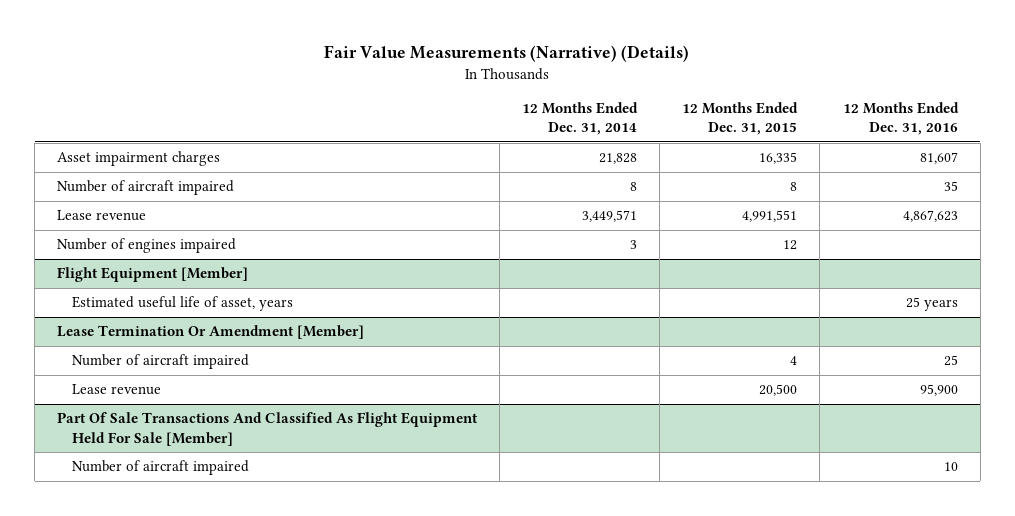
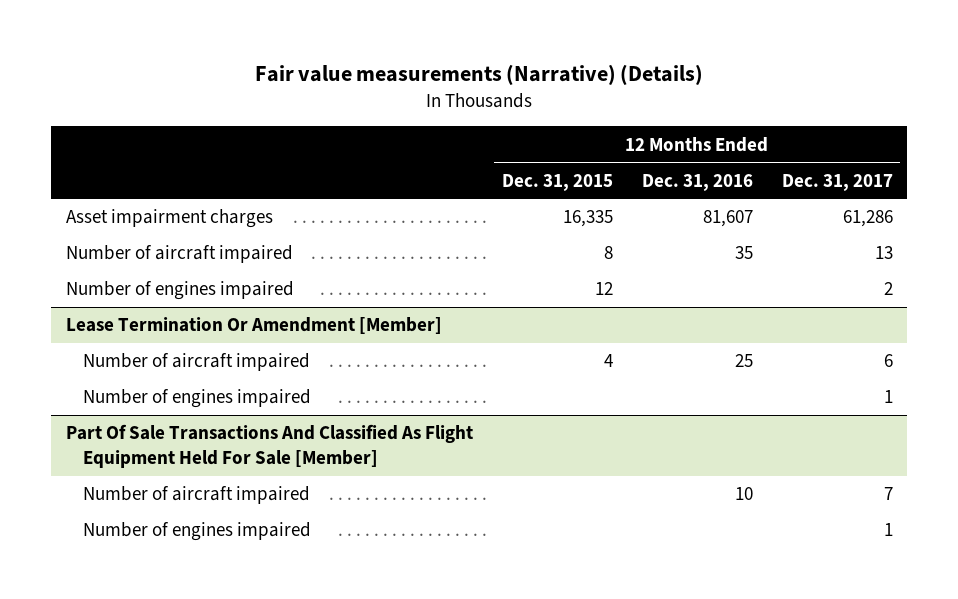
[324,45,690,63] Fair Value Measurements (Narrative) (Details) -> [255,64,704,86] Fair value measurements (Narrative) (Details)
[522,102,639,136] 12 Months Ended Dec. 31, 2014 -> none
none -> [781,173,893,191] Dec. 31, 2017
[57,210,147,222] Lease revenue -> none
[57,267,249,283] Flight Equipment [Member] -> none
[72,296,294,312] Estimated useful life of asset, years -> none
[72,384,162,396] Lease revenue -> none
none -> [83,389,312,409] Number of engines impaired
none -> [83,522,312,542] Number of engines impaired

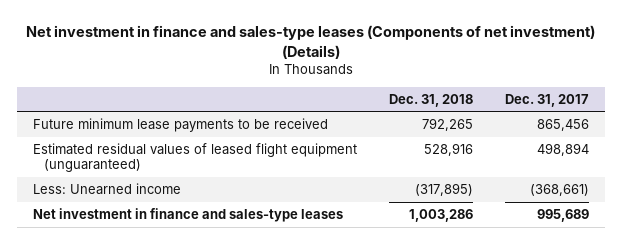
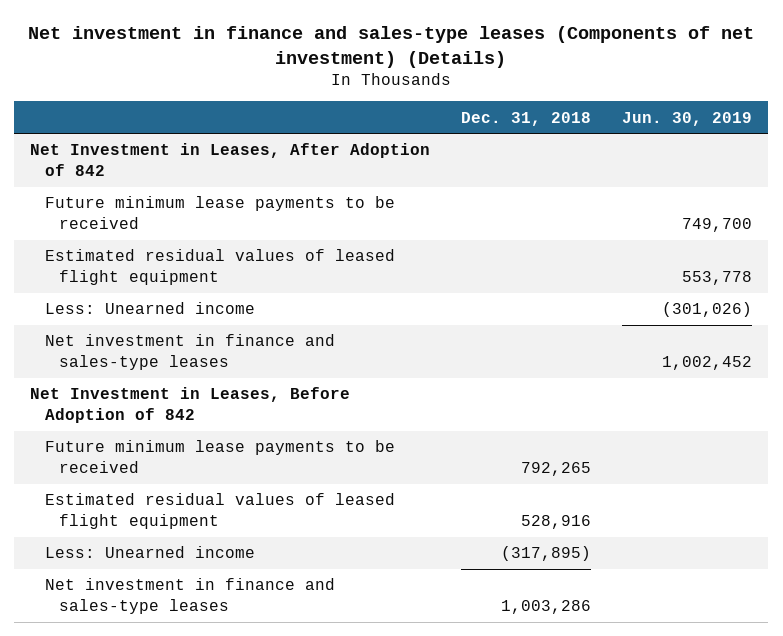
[504,93,589,107] Dec. 31, 2017 -> none
none -> [622,111,753,126] Jun. 30, 2019
none -> [30,143,431,176] Net Investment in Leases, After Adoption of 842
none -> [44,196,395,229] Future minimum lease payments to be received
none -> [44,249,395,285] Estimated residual values of leased flight equipment
none -> [44,302,255,315] Less: Unearned income
none -> [44,334,335,370] Net investment in finance and sales-type leases
none -> [30,387,351,423] Net Investment in Leases, Before Adoption of 842
[33,142,358,173] Estimated residual values of leased flight equipment (unguaranteed) -> [44,493,395,529] Estimated residual values of leased flight equipment

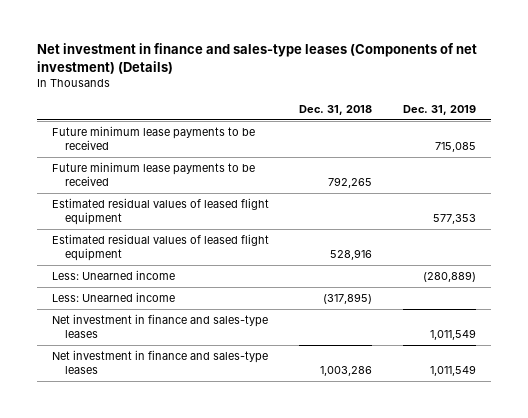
[622,111,753,126] Jun. 30, 2019 -> none
none -> [402,104,476,115] Dec. 31, 2019
[30,143,431,176] Net Investment in Leases, After Adoption of 842 -> none
[30,387,351,423] Net Investment in Leases, Before Adoption of 842 -> none
[44,249,395,285] Estimated residual values of leased flight equipment -> [52,197,270,225] Estimated residual values of leased flight equipment
[44,302,255,315] Less: Unearned income -> [52,269,176,280] Less: Unearned income
[44,334,335,370] Net investment in finance and sales-type leases -> [52,313,269,338] Net investment in finance and sales-type leases

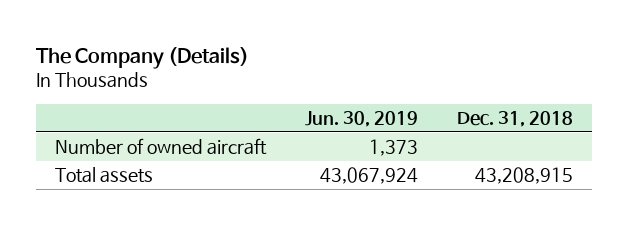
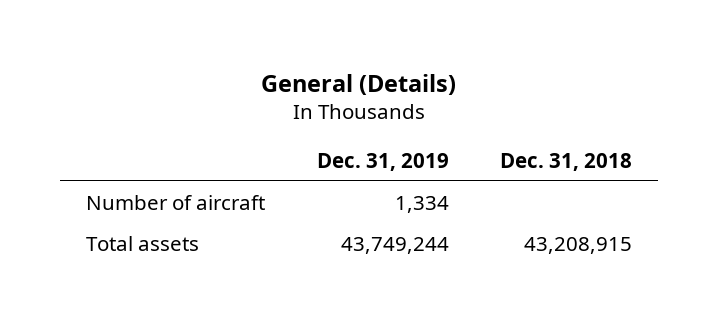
[36,47,250,70] The Company (Details) -> [261,73,457,95] General (Details)
[305,110,419,127] Jun. 30, 2019 -> none
none -> [316,152,449,171] Dec. 31, 2019
[55,138,268,156] Number of owned aircraft -> [85,194,265,210] Number of aircraft

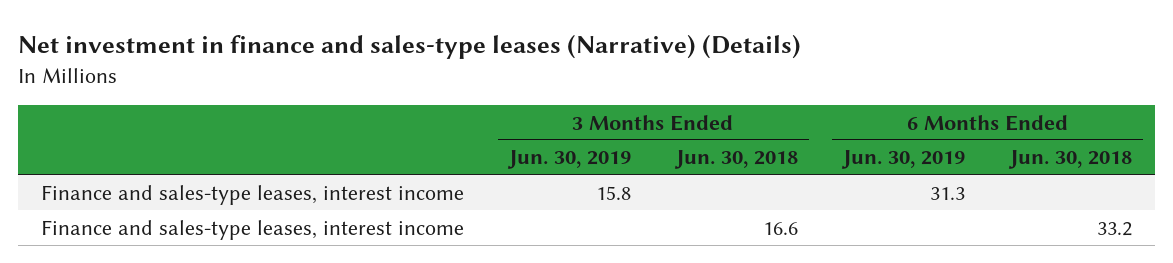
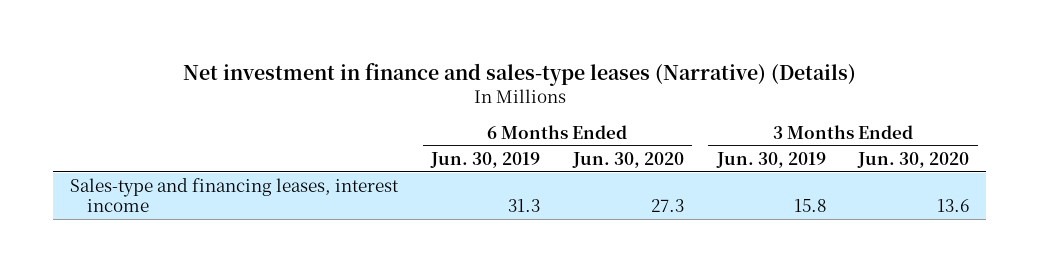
[673,150,798,170] Jun. 30, 2018 -> none
[1008,150,1133,170] Jun. 30, 2018 -> none
none -> [571,152,684,169] Jun. 30, 2020
none -> [857,152,970,169] Jun. 30, 2020
[40,219,464,240] Finance and sales-type leases, interest income -> none
[40,184,464,205] Finance and sales-type leases, interest income -> [69,178,399,213] Sales-type and financing leases, interest income

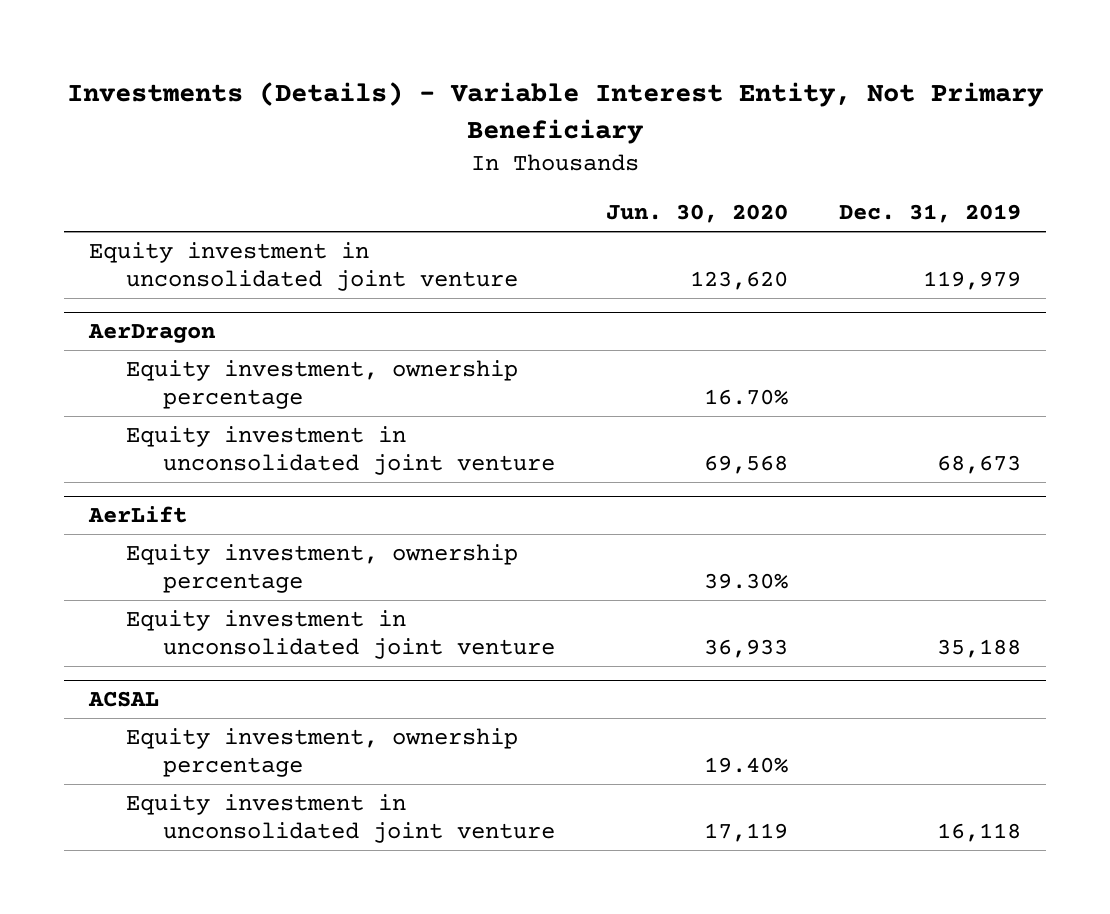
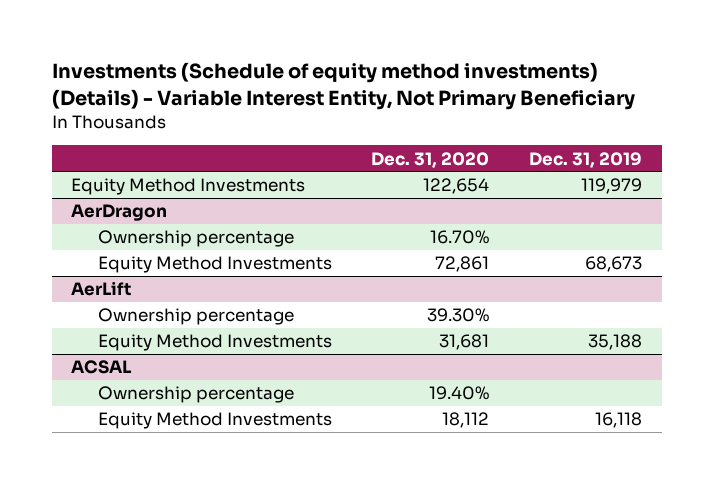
[67,81,1044,144] Investments (Details) - Variable Interest Entity, Not Primary Beneficiary -> [51,62,635,110] Investments (Schedule of equity method investments) (Details) - Variable Interest Entity, Not Primary Beneficiary
[606,204,789,224] Jun. 30, 2020 -> none
none -> [371,151,490,168] Dec. 31, 2020
[89,241,519,291] Equity investment in unconsolidated joint venture -> [71,178,306,196] Equity Method Investments
[126,359,519,409] Equity investment, ownership percentage -> [97,230,294,248] Ownership percentage
[126,425,556,475] Equity investment in unconsolidated joint venture -> [97,256,332,274] Equity Method Investments
[126,543,519,593] Equity investment, ownership percentage -> [97,308,294,326] Ownership percentage
[126,609,556,659] Equity investment in unconsolidated joint venture -> [97,334,332,352] Equity Method Investments
[126,727,519,777] Equity investment, ownership percentage -> [97,386,294,404] Ownership percentage
[126,793,556,843] Equity investment in unconsolidated joint venture -> [97,412,332,430] Equity Method Investments

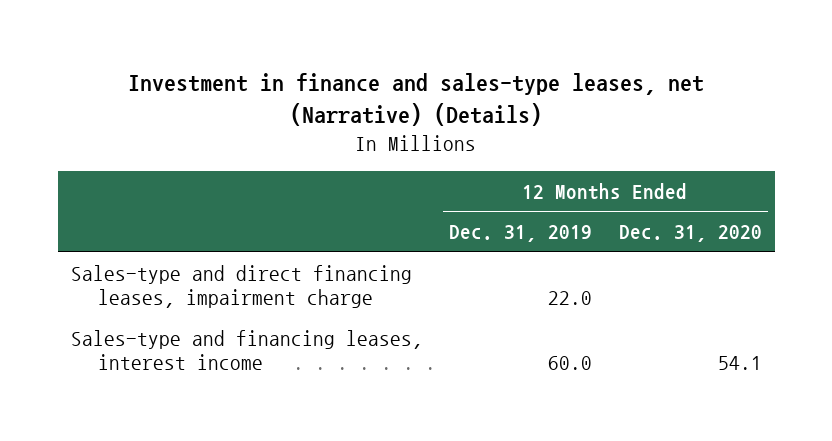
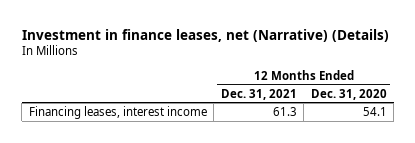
[128,72,705,127] Investment in finance and sales-type leases, net (Narrative) (Details) -> [21,28,389,42] Investment in finance leases, net (Narrative) (Details)
[449,225,593,243] Dec. 31, 2019 -> none
none -> [220,88,297,100] Dec. 31, 2021
[70,264,412,309] Sales-type and direct financing leases, impairment charge -> none
[70,329,423,371] Sales-type and financing leases, interest income -> [28,106,207,120] Financing leases, interest income

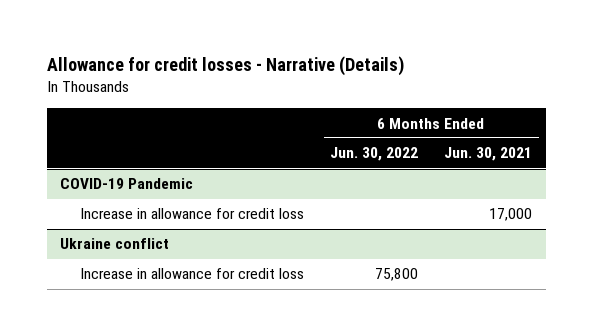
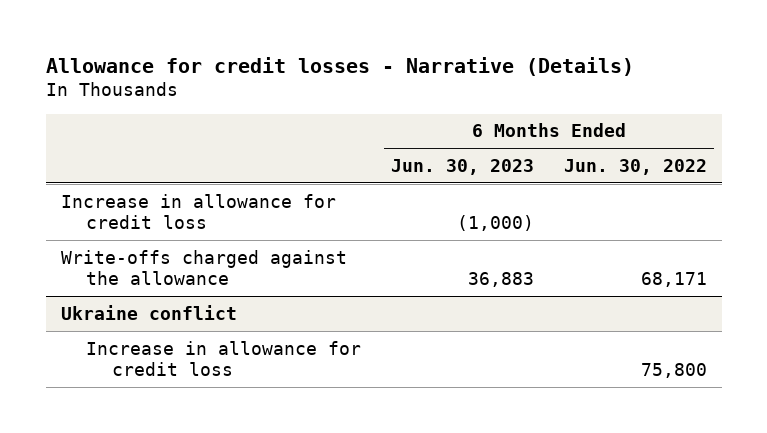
[444,147,533,162] Jun. 30, 2021 -> none
none -> [391,158,535,175] Jun. 30, 2023
[59,178,193,190] COVID-19 Pandemic -> none
[80,208,305,220] Increase in allowance for credit loss -> none
none -> [60,193,336,229] Increase in allowance for credit loss
none -> [60,249,347,285] Write-offs charged against the allowance

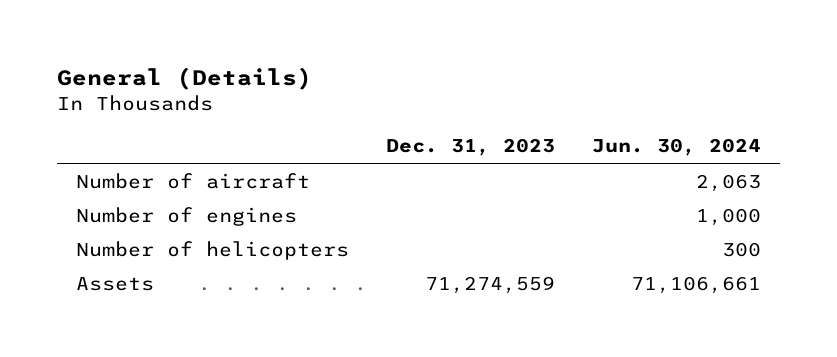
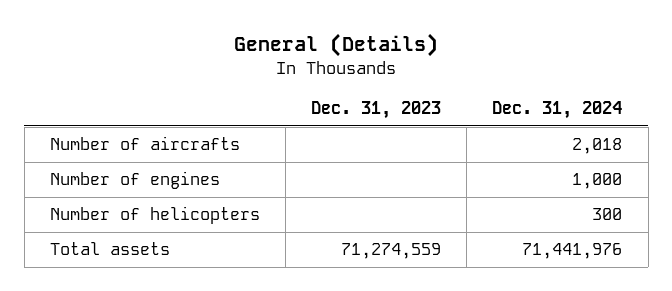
[592,138,762,157] Jun. 30, 2024 -> none
none -> [492,101,623,120] Dec. 31, 2024
[75,172,310,189] Number of aircraft -> [49,136,240,151] Number of aircrafts
[75,276,154,291] Assets -> [49,242,170,256] Total assets

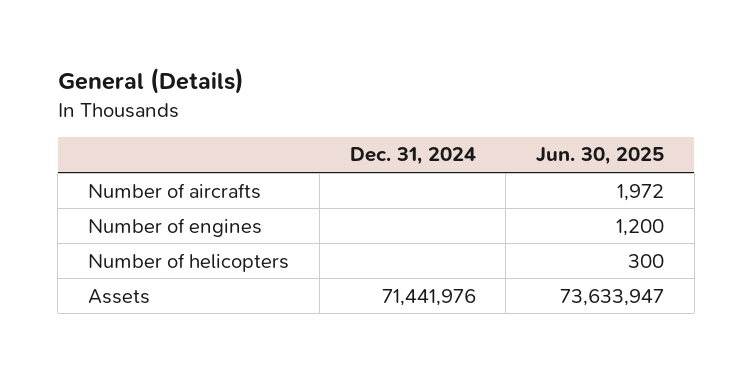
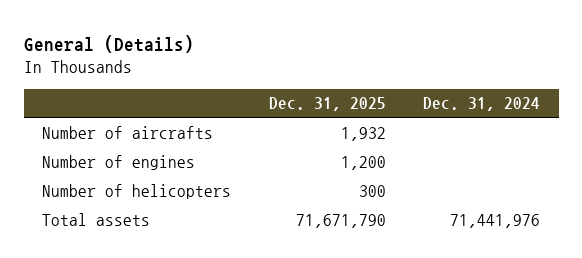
[536,147,665,166] Jun. 30, 2025 -> none
none -> [268,97,386,112] Dec. 31, 2025
[88,288,151,304] Assets -> [42,212,151,226] Total assets

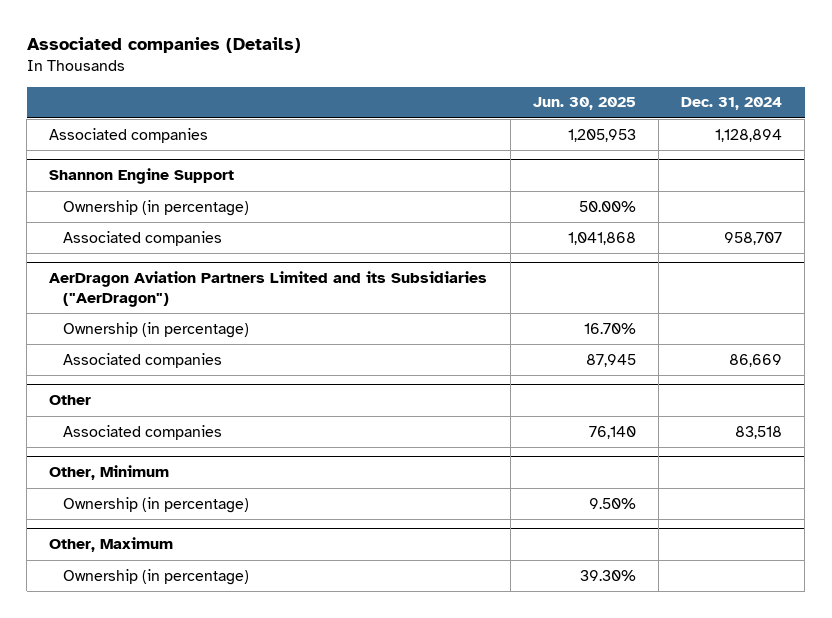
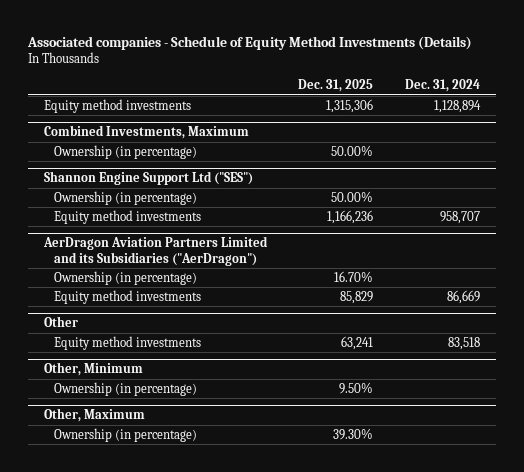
[26,37,301,54] Associated companies (Details) -> [26,35,472,50] Associated companies - Schedule of Equity Method Investments (Details)
[532,97,636,111] Jun. 30, 2025 -> none
none -> [298,79,374,93] Dec. 31, 2025
[49,127,209,143] Associated companies -> [43,98,191,113] Equity method investments
none -> [43,125,249,140] Combined Investments, Maximum
none -> [54,144,198,159] Ownership (in percentage)
[49,168,235,185] Shannon Engine Support -> [43,171,253,186] Shannon Engine Support Ltd ("SES")
[62,230,222,246] Associated companies -> [54,209,202,224] Equity method investments
[62,352,222,368] Associated companies -> [54,289,202,304] Equity method investments
[62,424,222,440] Associated companies -> [54,335,202,350] Equity method investments

